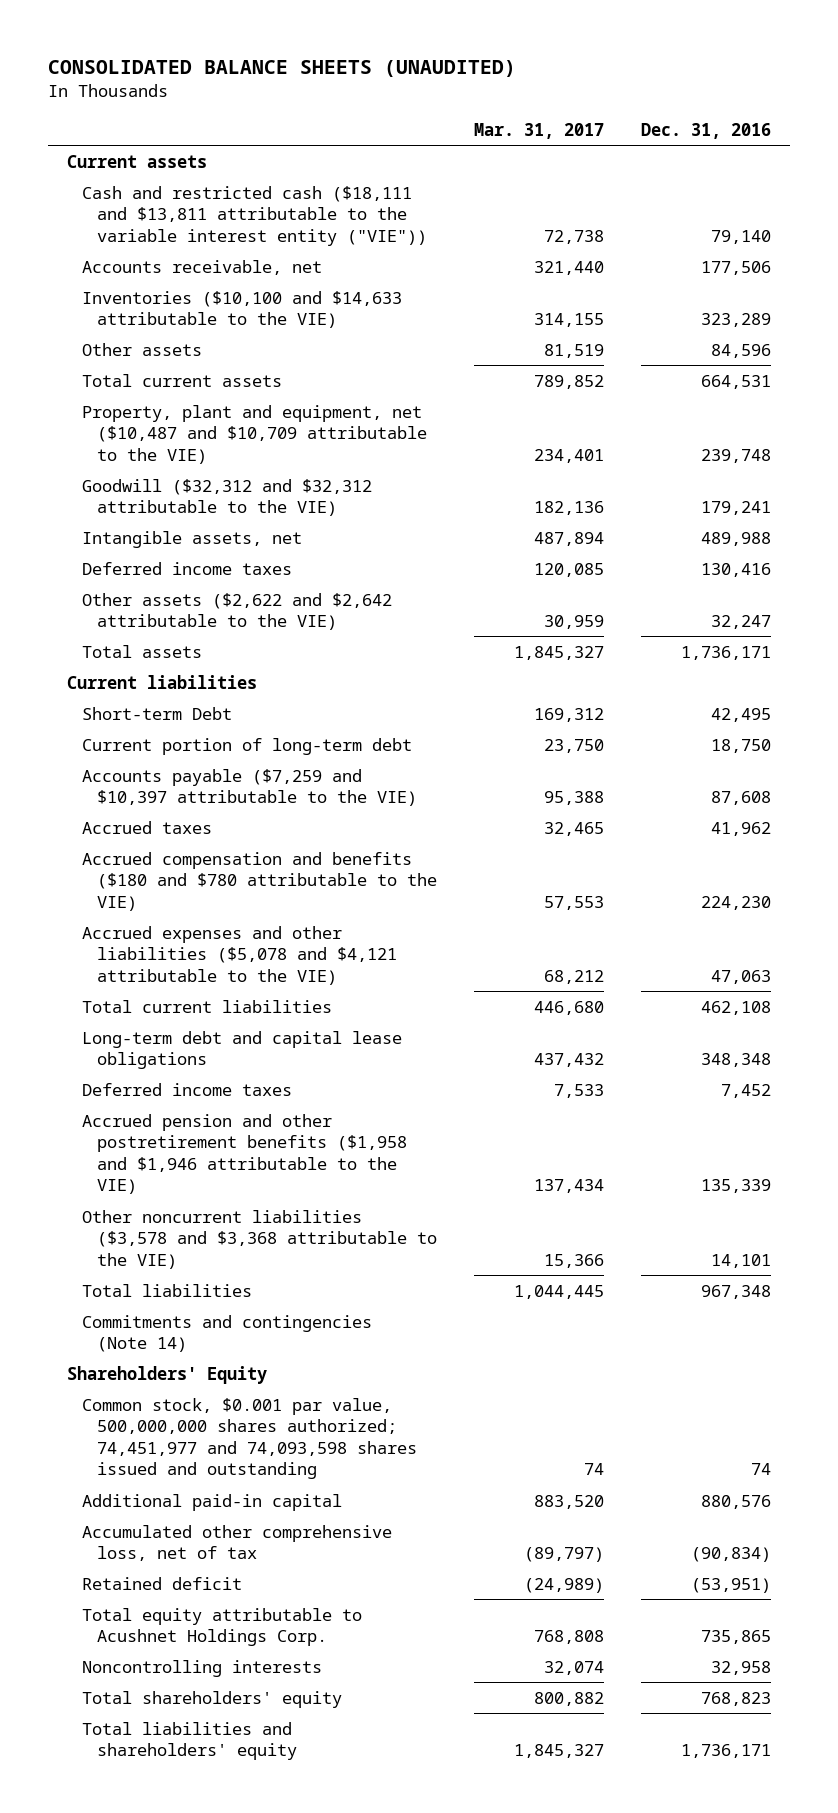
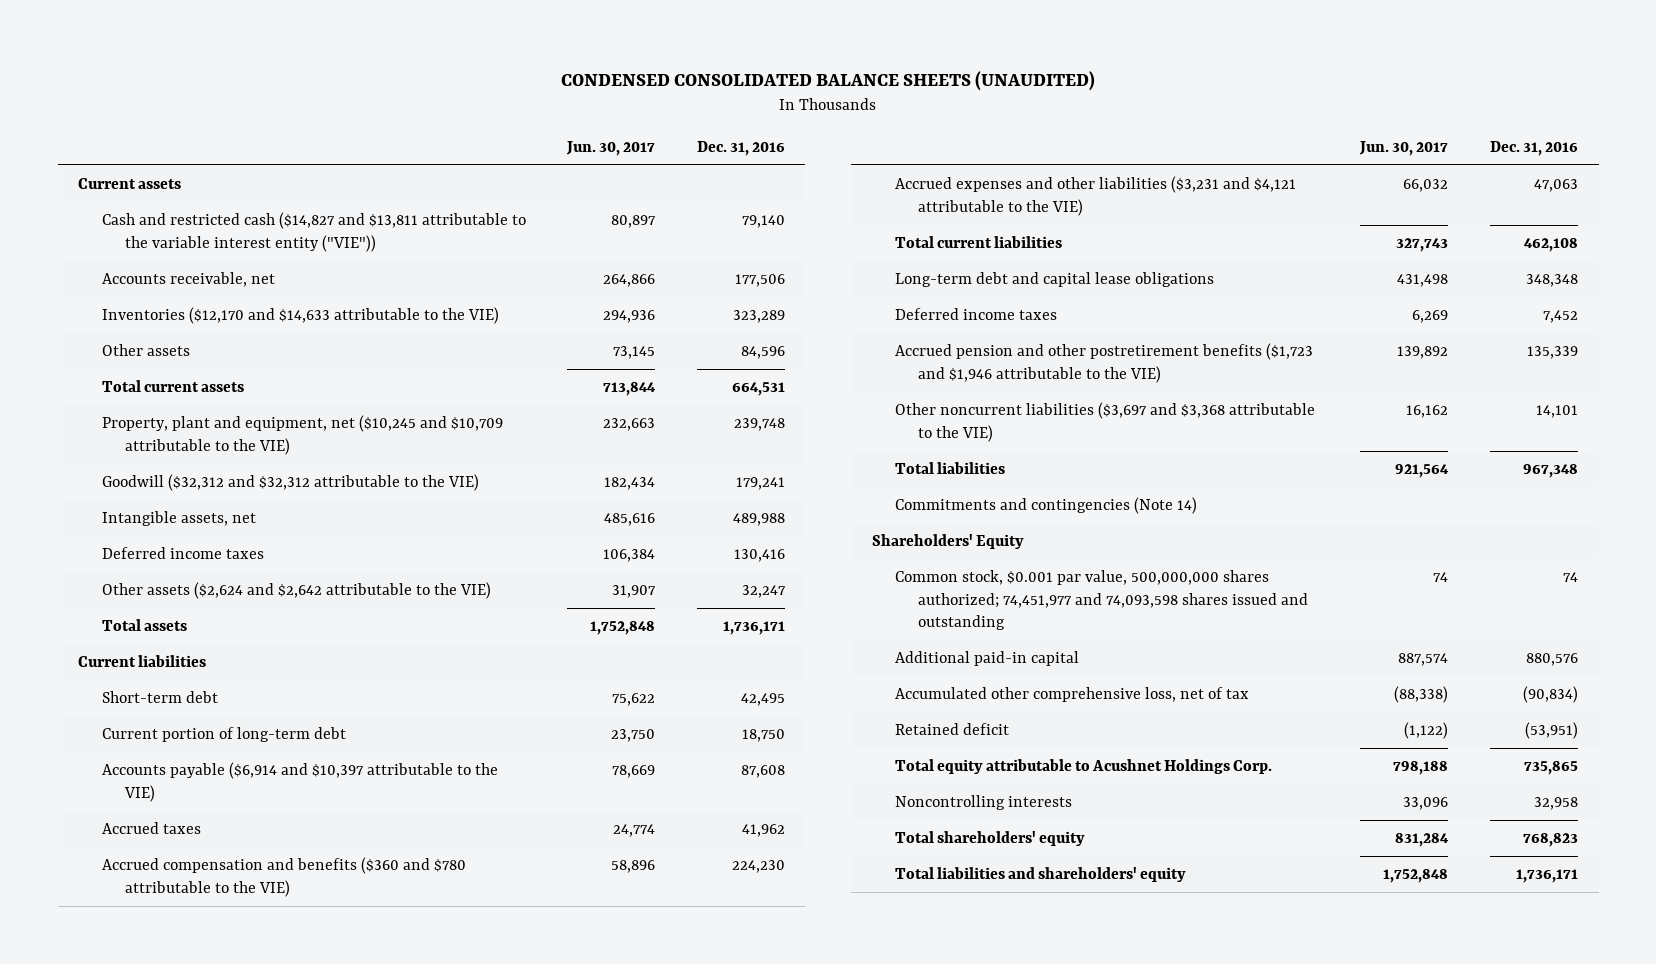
[47,60,516,78] CONSOLIDATED BALANCE SHEETS (UNAUDITED) -> [561,70,1096,91] CONDENSED CONSOLIDATED BALANCE SHEETS (UNAUDITED)
[474,123,605,140] Mar. 31, 2017 -> none
none -> [566,140,656,156] Jun. 30, 2017
[81,185,427,246] Cash and restricted cash ($18,111 and $13,811 attributable to the variable interest entity ("VIE")) -> [101,212,526,252] Cash and restricted cash ($14,827 and $13,811 attributable to the variable interest entity ("VIE"))
[81,290,402,329] Inventories ($10,100 and $14,633 attributable to the VIE) -> [101,307,499,325] Inventories ($12,170 and $14,633 attributable to the VIE)
[81,404,427,464] Property, plant and equipment, net ($10,487 and $10,709 attributable to the VIE) -> [101,415,503,455] Property, plant and equipment, net ($10,245 and $10,709 attributable to the VIE)
[81,592,392,631] Other assets ($2,622 and $2,642 attributable to the VIE) -> [101,582,491,600] Other assets ($2,624 and $2,642 attributable to the VIE)
[81,706,232,720] Short-term Debt -> [101,691,218,704] Short-term debt
[81,768,417,807] Accounts payable ($7,259 and $10,397 attributable to the VIE) -> [101,762,498,802] Accounts payable ($6,914 and $10,397 attributable to the VIE)
[81,851,437,911] Accrued compensation and benefits ($180 and $780 attributable to the VIE) -> [101,857,466,897] Accrued compensation and benefits ($360 and $780 attributable to the VIE)
[81,925,397,985] Accrued expenses and other liabilities ($5,078 and $4,121 attributable to the VIE) -> [894,176,1296,216] Accrued expenses and other liabilities ($3,231 and $4,121 attributable to the VIE)
[81,1113,407,1195] Accrued pension and other postretirement benefits ($1,958 and $1,946 attributable to the VIE) -> [894,343,1313,383] Accrued pension and other postretirement benefits ($1,723 and $1,946 attributable to the VIE)
[81,1209,437,1269] Other noncurrent liabilities ($3,578 and $3,368 attributable to the VIE) -> [894,402,1315,442] Other noncurrent liabilities ($3,697 and $3,368 attributable to the VIE)

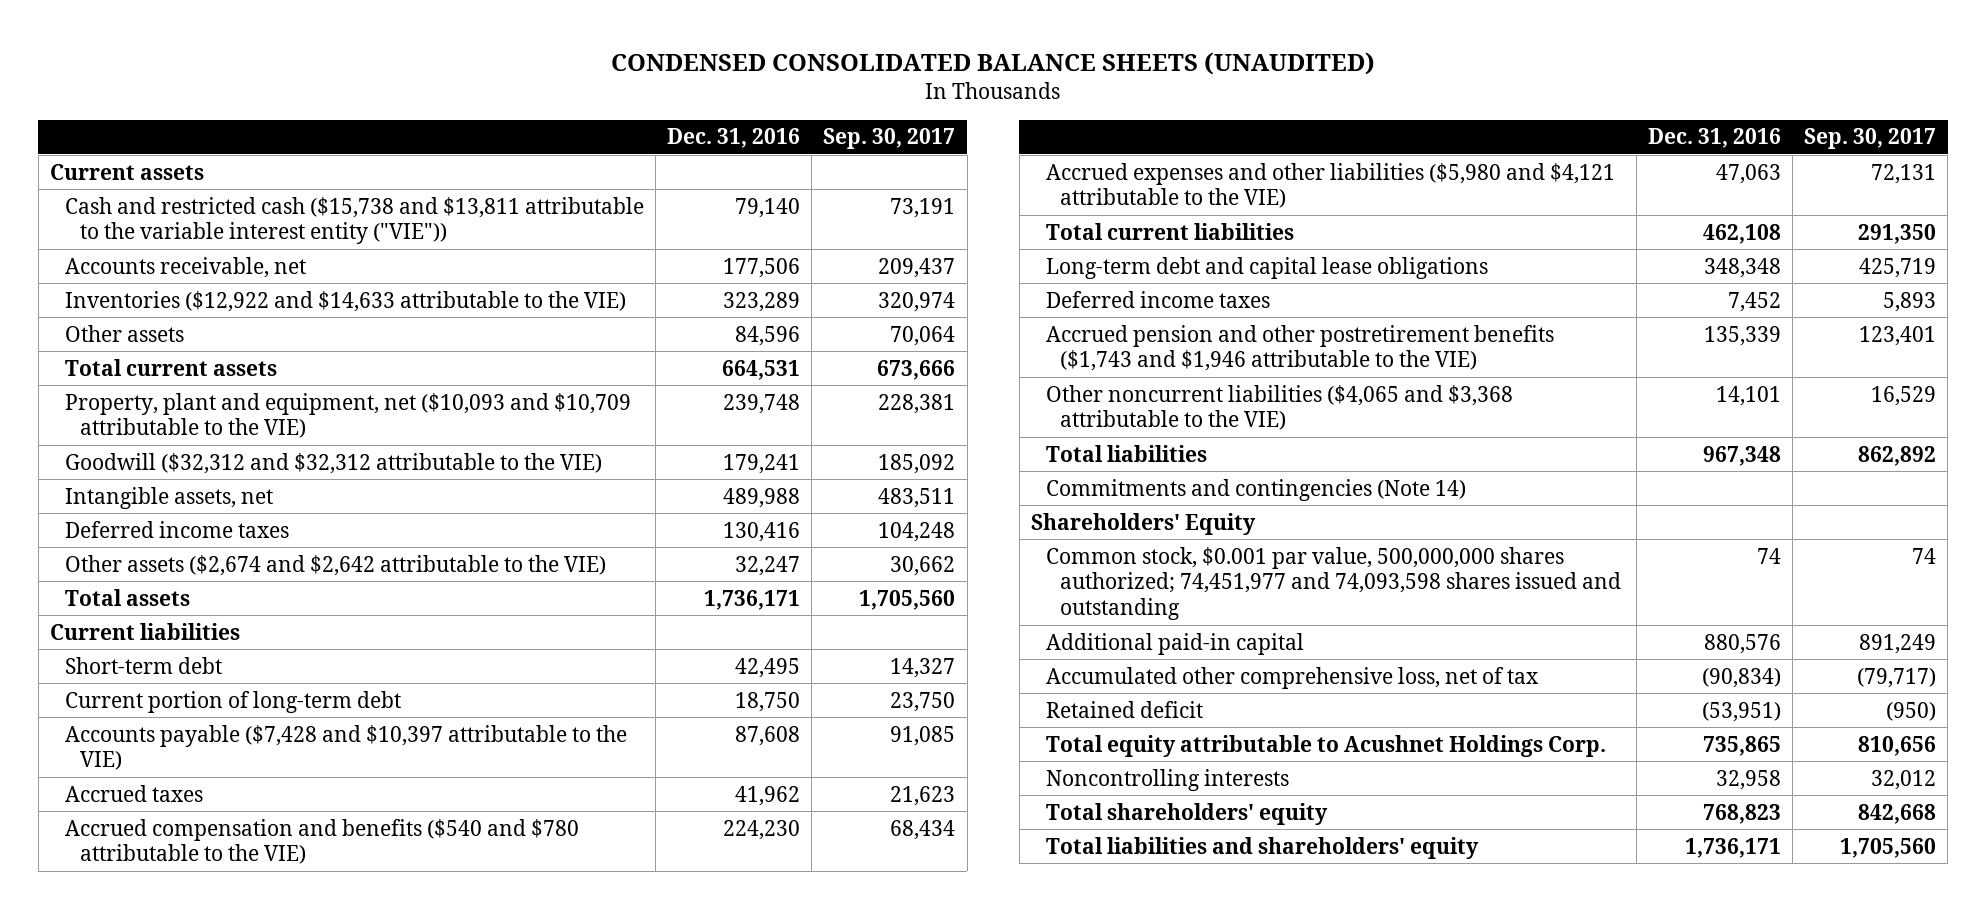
[566,140,656,156] Jun. 30, 2017 -> none
none -> [823,128,956,150] Sep. 30, 2017
[101,212,526,252] Cash and restricted cash ($14,827 and $13,811 attributable to the variable interest entity ("VIE")) -> [64,196,644,245] Cash and restricted cash ($15,738 and $13,811 attributable to the variable interest entity ("VIE"))
[101,307,499,325] Inventories ($12,170 and $14,633 attributable to the VIE) -> [64,290,626,312] Inventories ($12,922 and $14,633 attributable to the VIE)
[101,415,503,455] Property, plant and equipment, net ($10,245 and $10,709 attributable to the VIE) -> [64,392,631,439] Property, plant and equipment, net ($10,093 and $10,709 attributable to the VIE)
[101,582,491,600] Other assets ($2,624 and $2,642 attributable to the VIE) -> [64,554,606,576] Other assets ($2,674 and $2,642 attributable to the VIE)
[101,762,498,802] Accounts payable ($6,914 and $10,397 attributable to the VIE) -> [64,724,627,771] Accounts payable ($7,428 and $10,397 attributable to the VIE)
[101,857,466,897] Accrued compensation and benefits ($360 and $780 attributable to the VIE) -> [64,818,579,865] Accrued compensation and benefits ($540 and $780 attributable to the VIE)
[894,176,1296,216] Accrued expenses and other liabilities ($3,231 and $4,121 attributable to the VIE) -> [1045,162,1615,209] Accrued expenses and other liabilities ($5,980 and $4,121 attributable to the VIE)
[894,343,1313,383] Accrued pension and other postretirement benefits ($1,723 and $1,946 attributable to the VIE) -> [1045,324,1554,372] Accrued pension and other postretirement benefits ($1,743 and $1,946 attributable to the VIE)
[894,402,1315,442] Other noncurrent liabilities ($3,697 and $3,368 attributable to the VIE) -> [1045,384,1513,431] Other noncurrent liabilities ($4,065 and $3,368 attributable to the VIE)

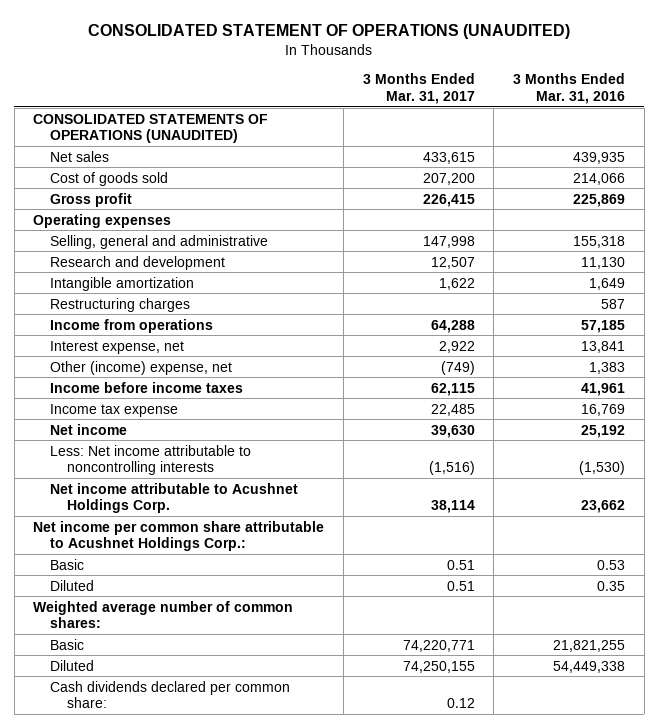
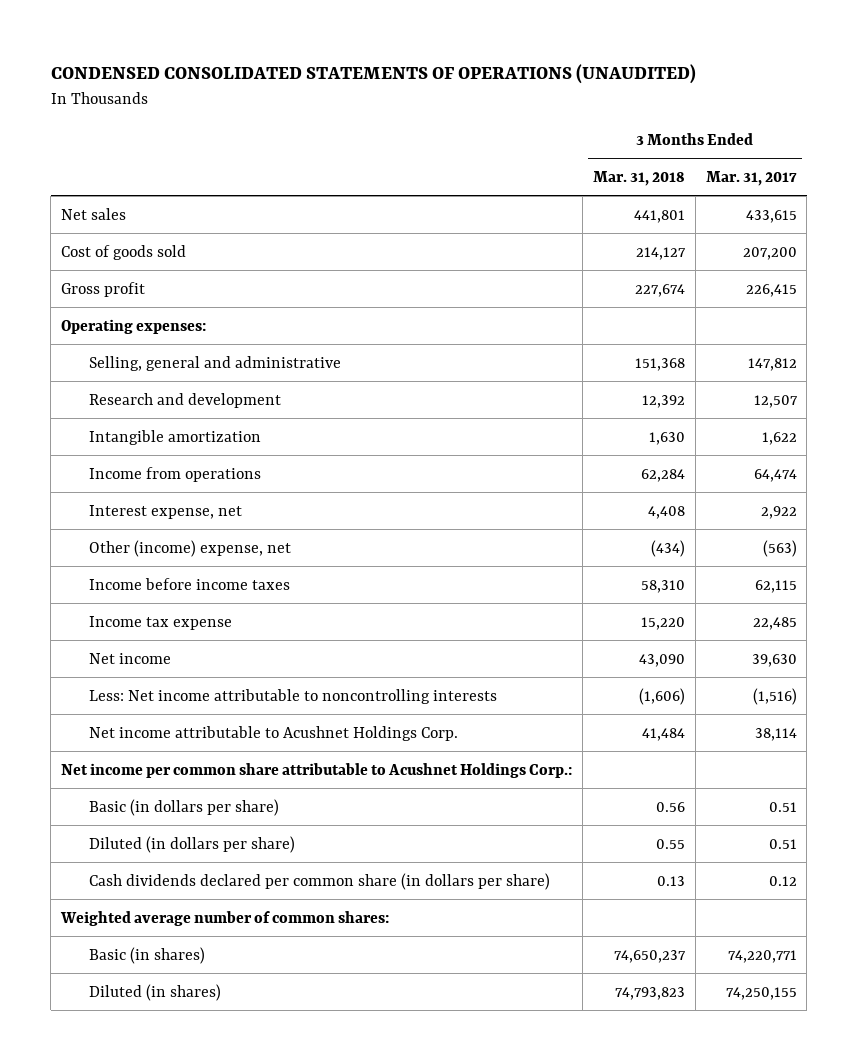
[88,23,571,39] CONSOLIDATED STATEMENT OF OPERATIONS (UNAUDITED) -> [50,64,696,85] CONDENSED CONSOLIDATED STATEMENTS OF OPERATIONS (UNAUDITED)
[512,73,625,104] 3 Months Ended Mar. 31, 2016 -> none
none -> [592,171,685,187] Mar. 31, 2018
[33,113,269,144] CONSOLIDATED STATEMENTS OF OPERATIONS (UNAUDITED) -> none
[33,213,172,228] Operating expenses -> [61,318,207,334] Operating expenses:
[422,235,475,248] 147,998 -> [747,357,797,371] 147,812
[49,297,190,312] Restructuring charges -> none
[430,319,475,333] 64,288 -> [753,468,797,482] 64,474
[440,360,475,375] (749) -> [762,539,797,557] (563)
[49,558,84,570] Basic -> [89,798,280,816] Basic (in dollars per share)
[49,579,94,591] Diluted -> [89,835,296,853] Diluted (in dollars per share)
none -> [89,872,551,890] Cash dividends declared per common share (in dollars per share)
[49,680,290,709] Cash dividends declared per common share: -> none
[49,638,84,650] Basic -> [89,946,206,964] Basic (in shares)
[49,659,94,671] Diluted -> [89,983,222,1001] Diluted (in shares)

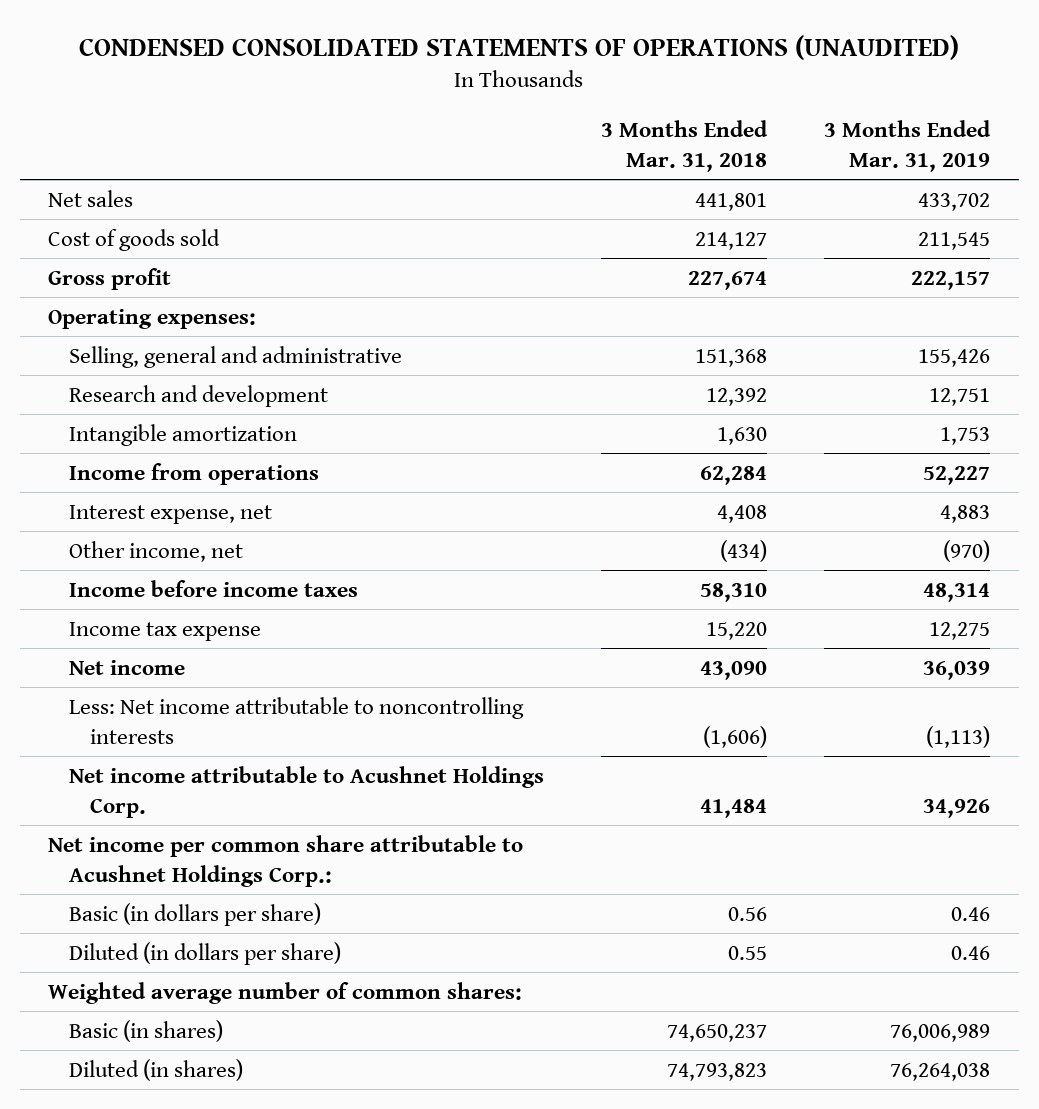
[705,171,797,187] Mar. 31, 2017 -> none
none -> [824,120,992,172] 3 Months Ended Mar. 31, 2019
[89,539,292,557] Other (income) expense, net -> [69,540,244,562] Other income, net
[89,872,551,890] Cash dividends declared per common share (in dollars per share) -> none

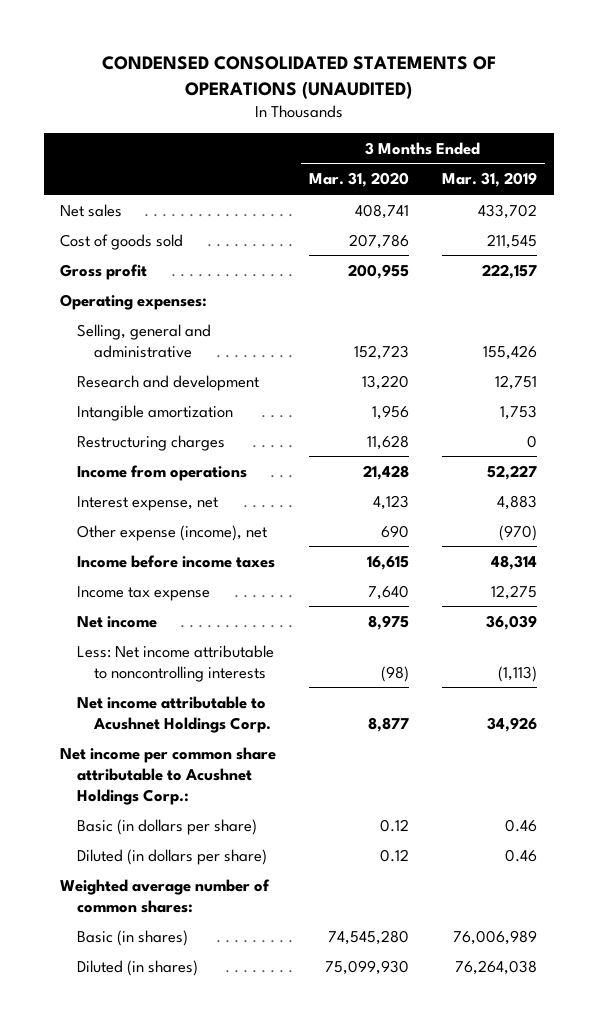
[601,120,769,172] 3 Months Ended Mar. 31, 2018 -> none
none -> [309,172,410,188] Mar. 31, 2020
none -> [76,434,225,451] Restructuring charges
[69,540,244,562] Other income, net -> [76,524,267,541] Other expense (income), net

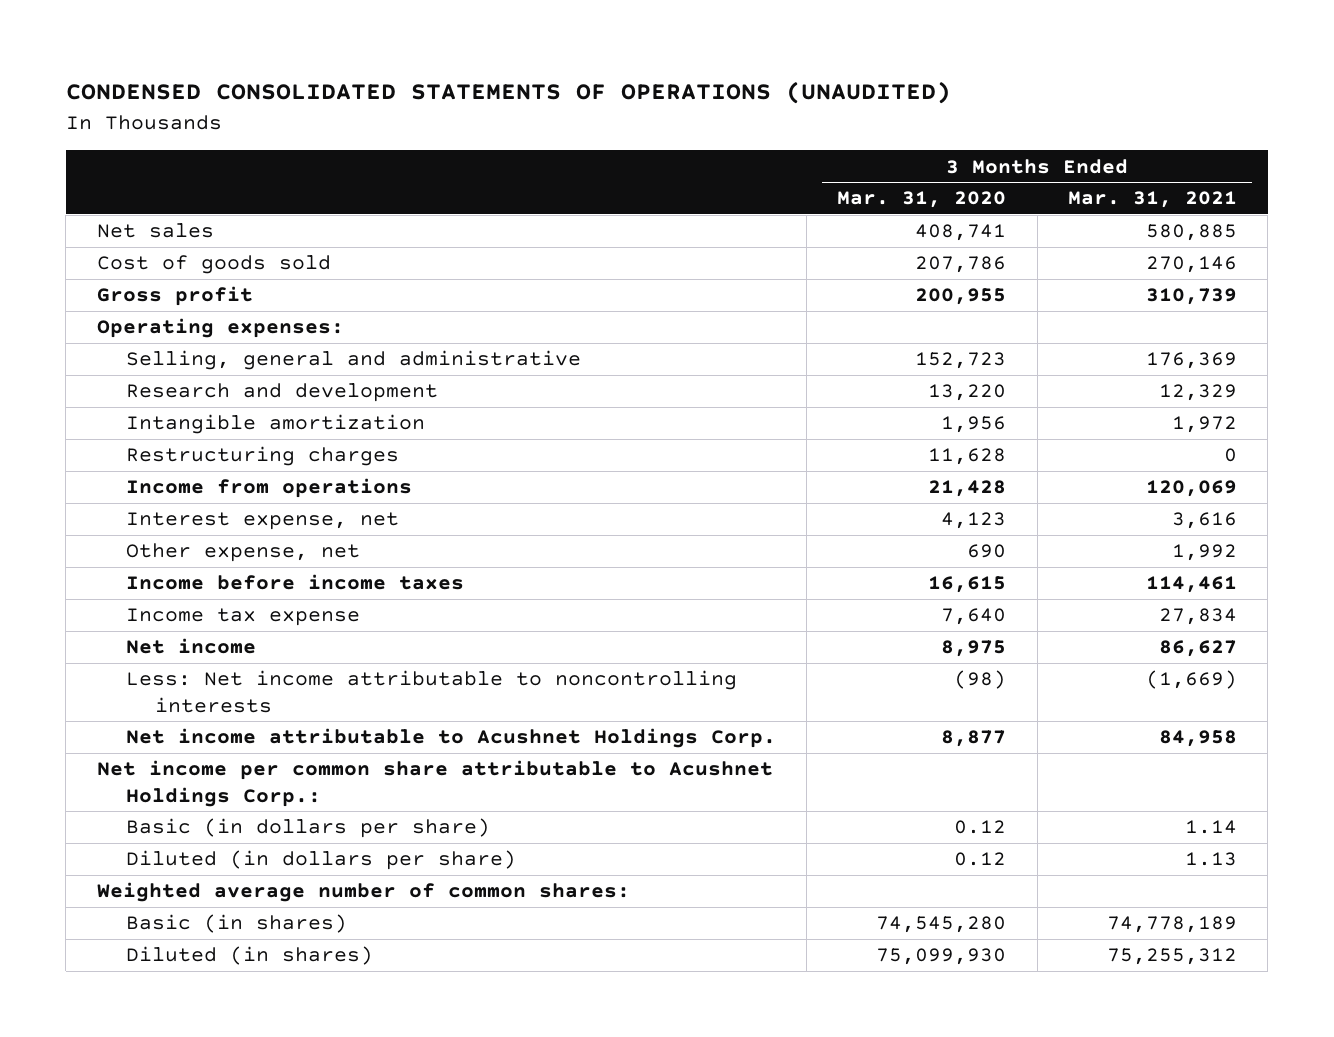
[442,172,538,188] Mar. 31, 2019 -> none
none -> [1068,191,1238,209] Mar. 31, 2021
[76,524,267,541] Other expense (income), net -> [125,543,360,563] Other expense, net

